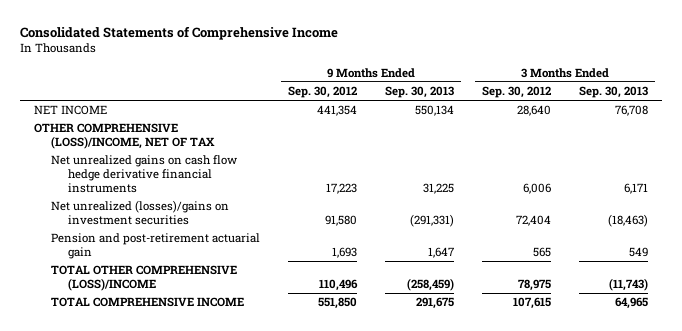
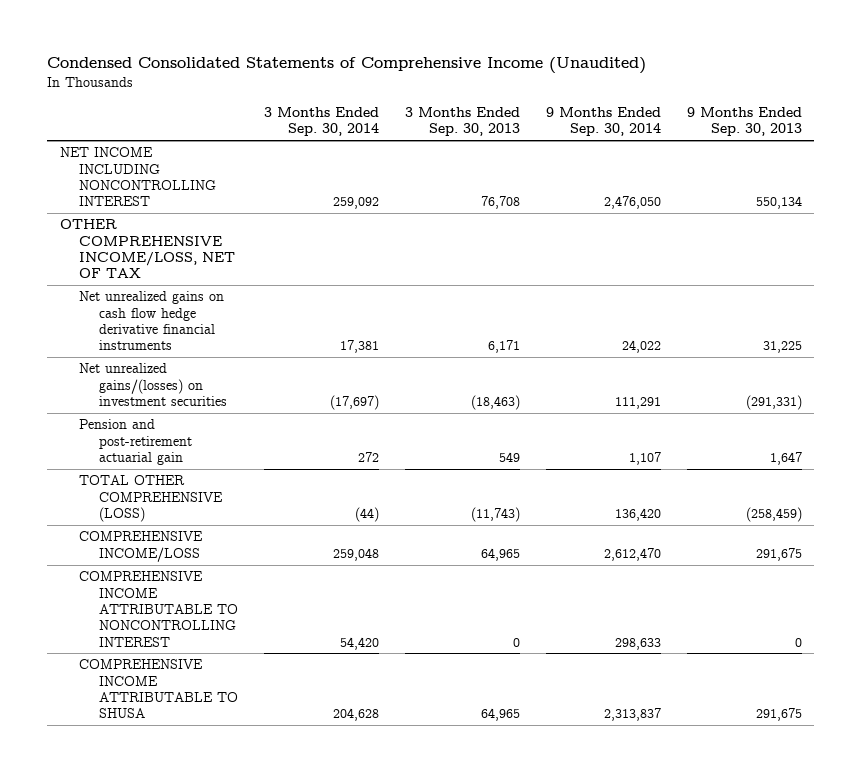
[19,26,338,41] Consolidated Statements of Comprehensive Income -> [46,57,646,75] Condensed Consolidated Statements of Comprehensive Income (Unaudited)
[287,86,357,99] Sep. 30, 2012 -> none
[481,86,551,99] Sep. 30, 2012 -> none
none -> [263,106,379,137] 3 Months Ended Sep. 30, 2014
none -> [545,106,661,137] 9 Months Ended Sep. 30, 2014
[33,105,107,116] NET INCOME -> [59,147,217,207] NET INCOME INCLUDING NONCONTROLLING INTEREST
[33,123,215,149] OTHER COMPREHENSIVE (LOSS)/INCOME, NET OF TAX -> [59,219,236,279] OTHER COMPREHENSIVE INCOME/LOSS, NET OF TAX
[50,200,229,225] Net unrealized (losses)/gains on investment securities -> [79,363,227,406] Net unrealized gains/(losses) on investment securities
[50,265,237,291] TOTAL OTHER COMPREHENSIVE (LOSS)/INCOME -> [79,475,223,522] TOTAL OTHER COMPREHENSIVE (LOSS)
[50,297,244,308] TOTAL COMPREHENSIVE INCOME -> [79,531,204,562] COMPREHENSIVE INCOME/LOSS
none -> [79,571,238,647] COMPREHENSIVE INCOME ATTRIBUTABLE TO NONCONTROLLING INTEREST
none -> [79,659,238,719] COMPREHENSIVE INCOME ATTRIBUTABLE TO SHUSA

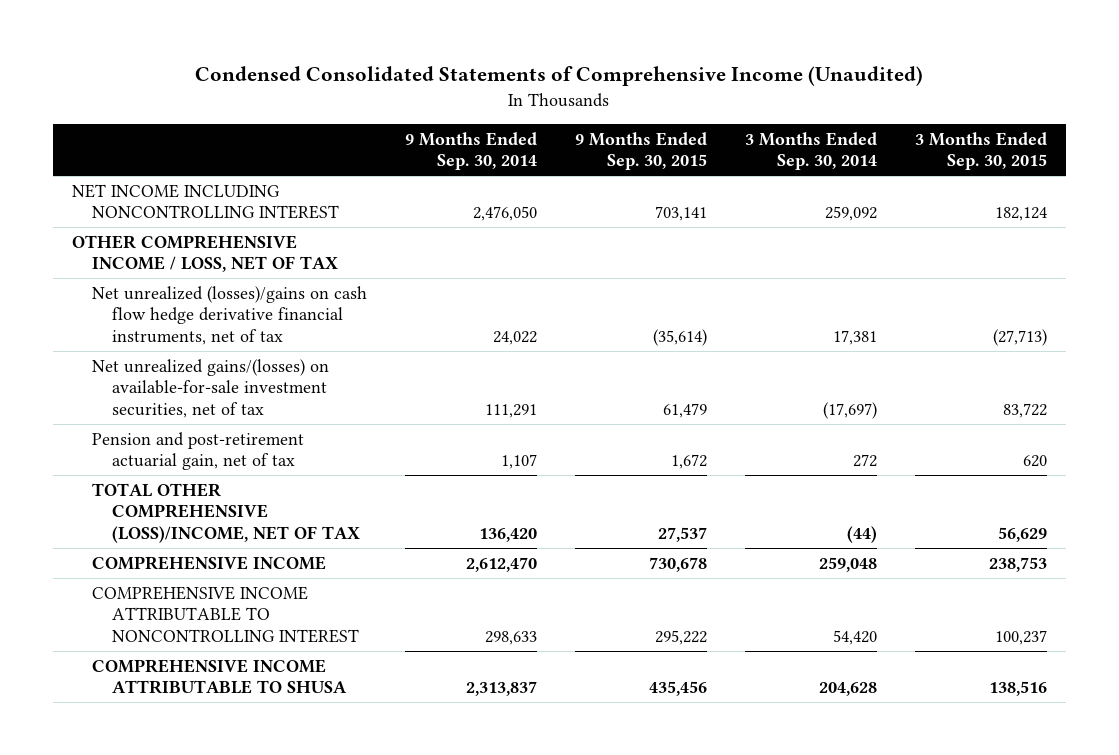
[404,106,520,137] 3 Months Ended Sep. 30, 2013 -> none
[686,106,802,137] 9 Months Ended Sep. 30, 2013 -> none
none -> [574,131,707,171] 9 Months Ended Sep. 30, 2015
none -> [914,131,1047,171] 3 Months Ended Sep. 30, 2015
[59,219,236,279] OTHER COMPREHENSIVE INCOME/LOSS, NET OF TAX -> [71,234,338,273] OTHER COMPREHENSIVE INCOME / LOSS, NET OF TAX
[79,291,225,351] Net unrealized gains on cash flow hedge derivative financial instruments -> [91,285,367,345] Net unrealized (losses)/gains on cash flow hedge derivative financial instruments, net of tax
[79,363,227,406] Net unrealized gains/(losses) on investment securities -> [91,358,329,418] Net unrealized gains/(losses) on available-for-sale investment securities, net of tax
[79,419,192,465] Pension and post-retirement actuarial gain -> [91,431,304,471] Pension and post-retirement actuarial gain, net of tax
[79,475,223,522] TOTAL OTHER COMPREHENSIVE (LOSS) -> [91,482,361,543] TOTAL OTHER COMPREHENSIVE (LOSS)/INCOME, NET OF TAX
[79,531,204,562] COMPREHENSIVE INCOME/LOSS -> [91,555,326,570] COMPREHENSIVE INCOME

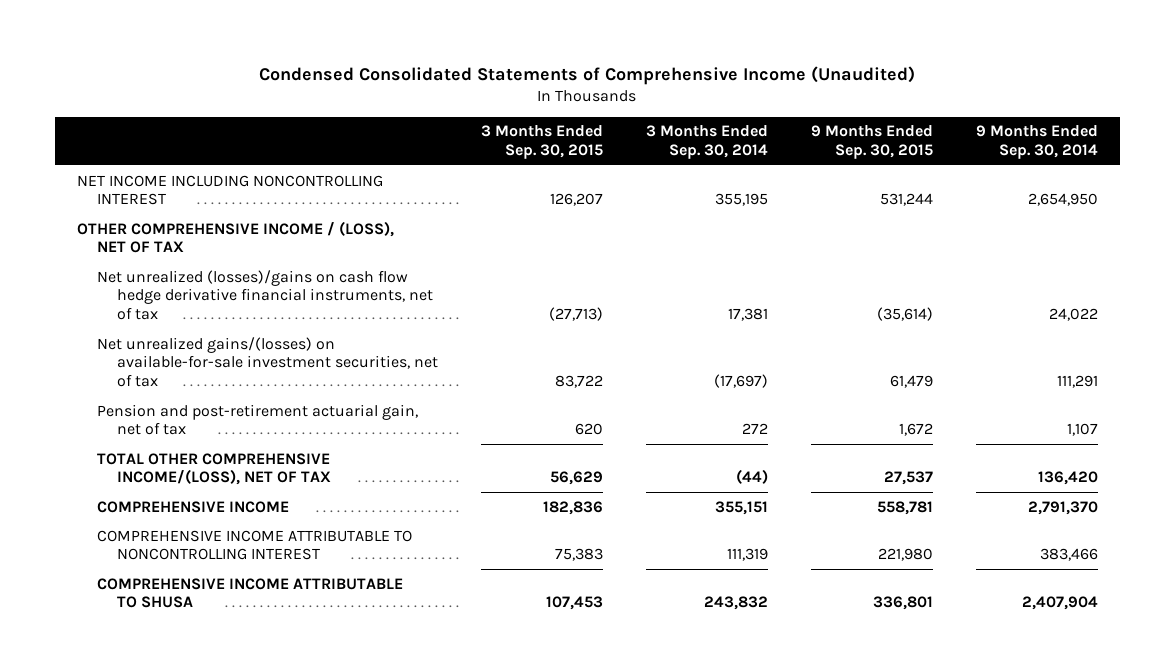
[472,206,537,222] 2,476,050 -> [1028,193,1099,207] 2,654,950
[654,206,707,222] 703,141 -> [879,193,933,207] 531,244
[824,206,877,222] 259,092 -> [714,193,768,207] 355,195
[994,207,1047,222] 182,124 -> [549,193,603,207] 126,207
[71,234,338,273] OTHER COMPREHENSIVE INCOME / LOSS, NET OF TAX -> [76,220,394,254] OTHER COMPREHENSIVE INCOME / (LOSS), NET OF TAX
[91,482,361,543] TOTAL OTHER COMPREHENSIVE (LOSS)/INCOME, NET OF TAX -> [96,452,331,486] TOTAL OTHER COMPREHENSIVE INCOME/(LOSS), NET OF TAX
[465,556,537,572] 2,612,470 -> [1028,500,1099,515] 2,791,370
[648,556,707,572] 730,678 -> [876,500,933,515] 558,781
[818,556,877,572] 259,048 -> [714,500,768,515] 355,151
[988,556,1047,572] 238,753 -> [542,500,603,515] 182,836
[484,630,537,645] 298,633 -> [1040,548,1099,562] 383,466
[654,629,707,645] 295,222 -> [877,548,933,562] 221,980
[832,629,877,645] 54,420 -> [726,548,768,562] 111,319
[994,629,1047,645] 100,237 -> [554,548,603,562] 75,383
[465,681,537,697] 2,313,837 -> [1022,596,1099,611] 2,407,904
[648,681,707,697] 435,456 -> [872,596,933,611] 336,801
[818,682,877,697] 204,628 -> [703,596,768,611] 243,832
[988,681,1047,697] 138,516 -> [545,596,603,611] 107,453

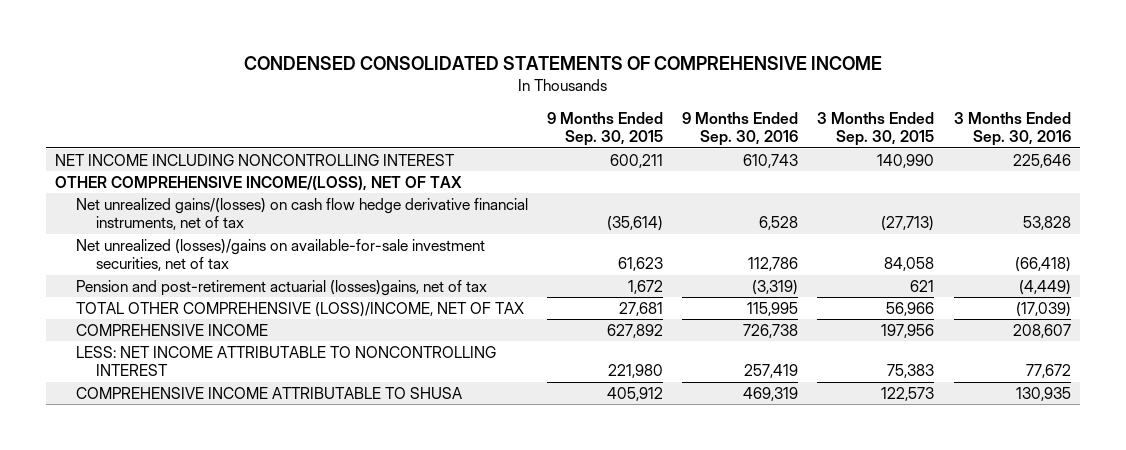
[259,65,916,85] Condensed Consolidated Statements of Comprehensive Income (Unaudited) -> [244,56,883,71] CONDENSED CONSOLIDATED STATEMENTS OF COMPREHENSIVE INCOME
[645,125,768,160] 3 Months Ended Sep. 30, 2014 -> none
[976,125,1099,160] 9 Months Ended Sep. 30, 2014 -> none
none -> [682,112,799,147] 9 Months Ended Sep. 30, 2016
none -> [953,112,1071,147] 3 Months Ended Sep. 30, 2016
[549,193,603,207] 126,207 -> [877,153,935,168] 140,990
[879,193,933,207] 531,244 -> [609,153,663,168] 600,211
[76,220,394,254] OTHER COMPREHENSIVE INCOME / (LOSS), NET OF TAX -> [55,175,463,191] OTHER COMPREHENSIVE INCOME/(LOSS), NET OF TAX
[96,269,433,321] Net unrealized (losses)/gains on cash flow hedge derivative financial instruments, net of tax -> [75,197,528,231] Net unrealized gains/(losses) on cash flow hedge derivative financial instruments, net of tax
[96,336,438,388] Net unrealized gains/(losses) on available-for-sale investment securities, net of tax -> [75,238,485,272] Net unrealized (losses)/gains on available-for-sale investment securities, net of tax
[554,375,603,389] 83,722 -> [884,257,935,272] 84,058
[889,375,933,389] 61,479 -> [617,257,663,272] 61,623
[96,403,418,436] Pension and post-retirement actuarial gain, net of tax -> [75,279,487,296] Pension and post-retirement actuarial (losses)gains, net of tax
[574,423,603,436] 620 -> [910,279,935,292] 621
[96,452,331,486] TOTAL OTHER COMPREHENSIVE INCOME/(LOSS), NET OF TAX -> [75,301,524,317] TOTAL OTHER COMPREHENSIVE (LOSS)/INCOME, NET OF TAX
[549,471,603,486] 56,629 -> [886,301,935,316] 56,966
[883,471,933,486] 27,537 -> [618,301,663,316] 27,681
[542,500,603,515] 182,836 -> [881,323,935,338] 197,956
[876,500,933,515] 558,781 -> [606,323,663,338] 627,892
[96,529,412,561] COMPREHENSIVE INCOME ATTRIBUTABLE TO NONCONTROLLING INTEREST -> [75,345,496,377] LESS: NET INCOME ATTRIBUTABLE TO NONCONTROLLING INTEREST
[545,596,603,611] 107,453 -> [881,386,935,401] 122,573
[872,596,933,611] 336,801 -> [606,386,663,401] 405,912

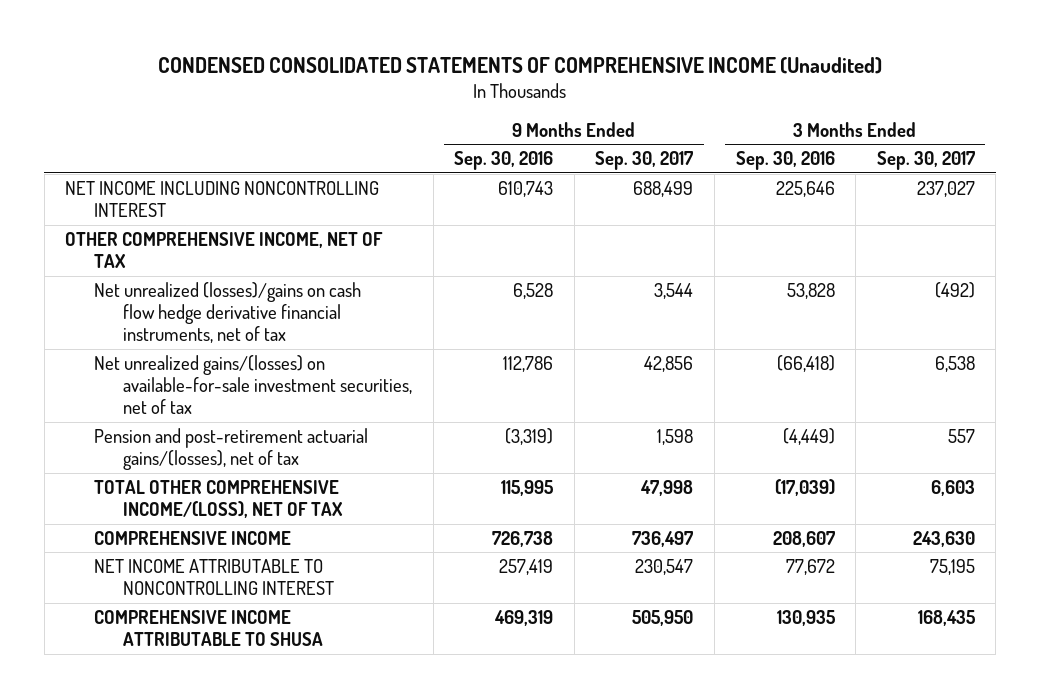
[244,56,883,71] CONDENSED CONSOLIDATED STATEMENTS OF COMPREHENSIVE INCOME -> [158,56,883,74] CONDENSED CONSOLIDATED STATEMENTS OF COMPREHENSIVE INCOME (Unaudited)
[546,112,663,147] 9 Months Ended Sep. 30, 2015 -> none
[817,112,935,147] 3 Months Ended Sep. 30, 2015 -> none
none -> [595,151,694,171] Sep. 30, 2017
none -> [876,151,975,171] Sep. 30, 2017
[55,175,463,191] OTHER COMPREHENSIVE INCOME/(LOSS), NET OF TAX -> [65,231,384,269] OTHER COMPREHENSIVE INCOME, NET OF TAX
[75,197,528,231] Net unrealized gains/(losses) on cash flow hedge derivative financial instruments, net of tax -> [94,281,362,344] Net unrealized (losses)/gains on cash flow hedge derivative financial instruments, net of tax
[75,238,485,272] Net unrealized (losses)/gains on available-for-sale investment securities, net of tax -> [94,354,413,415] Net unrealized gains/(losses) on available-for-sale investment securities, net of tax
[75,279,487,296] Pension and post-retirement actuarial (losses)gains, net of tax -> [94,427,369,471] Pension and post-retirement actuarial gains/(losses), net of tax
[75,301,524,317] TOTAL OTHER COMPREHENSIVE (LOSS)/INCOME, NET OF TAX -> [94,479,344,519] TOTAL OTHER COMPREHENSIVE INCOME/(LOSS), NET OF TAX
[75,345,496,377] LESS: NET INCOME ATTRIBUTABLE TO NONCONTROLLING INTEREST -> [94,558,335,596] NET INCOME ATTRIBUTABLE TO NONCONTROLLING INTEREST

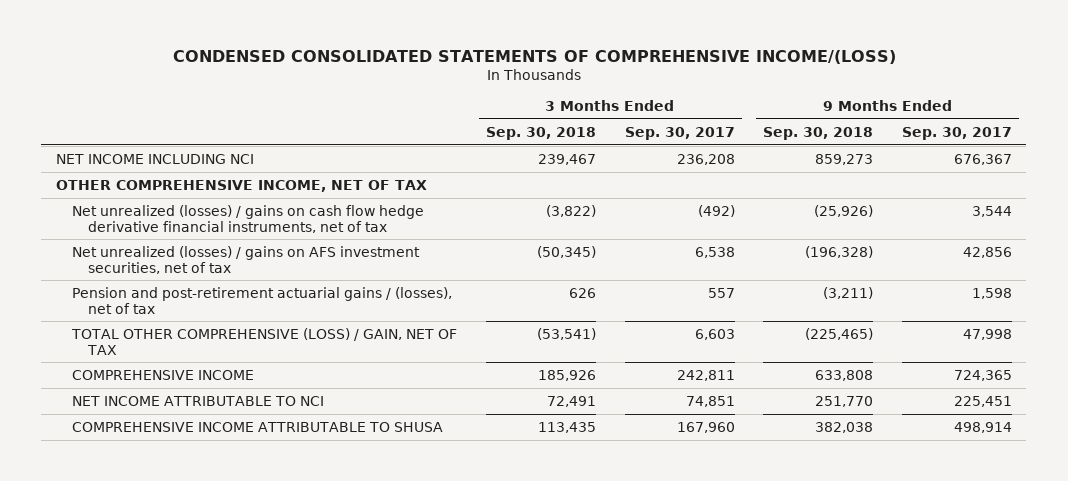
[158,56,883,74] CONDENSED CONSOLIDATED STATEMENTS OF COMPREHENSIVE INCOME (Unaudited) -> [172,50,896,65] CONDENSED CONSOLIDATED STATEMENTS OF COMPREHENSIVE INCOME/(LOSS)
[454,151,554,171] Sep. 30, 2016 -> none
[735,151,835,171] Sep. 30, 2016 -> none
none -> [485,126,596,140] Sep. 30, 2018
none -> [763,126,874,140] Sep. 30, 2018
[65,180,380,218] NET INCOME INCLUDING NONCONTROLLING INTEREST -> [55,153,254,164] NET INCOME INCLUDING NCI
[633,180,694,197] 688,499 -> [953,153,1012,165] 676,367
[916,180,975,197] 237,027 -> [676,153,735,165] 236,208
[94,281,362,344] Net unrealized (losses)/gains on cash flow hedge derivative financial instruments, net of tax -> [72,204,425,233] Net unrealized (losses) / gains on cash flow hedge derivative financial instruments, net of tax
[94,354,413,415] Net unrealized gains/(losses) on available-for-sale investment securities, net of tax -> [72,245,421,274] Net unrealized (losses) / gains on AFS investment securities, net of tax
[94,427,369,471] Pension and post-retirement actuarial gains/(losses), net of tax -> [72,286,453,314] Pension and post-retirement actuarial gains / (losses), net of tax
[94,479,344,519] TOTAL OTHER COMPREHENSIVE INCOME/(LOSS), NET OF TAX -> [71,327,458,355] TOTAL OTHER COMPREHENSIVE (LOSS) / GAIN, NET OF TAX
[632,530,694,547] 736,497 -> [953,369,1012,381] 724,365
[912,530,975,547] 243,630 -> [676,369,735,381] 242,811
[94,558,335,596] NET INCOME ATTRIBUTABLE TO NONCONTROLLING INTEREST -> [72,395,325,406] NET INCOME ATTRIBUTABLE TO NCI
[635,558,694,575] 230,547 -> [953,395,1012,407] 225,451
[929,558,975,575] 75,195 -> [685,395,735,407] 74,851
[632,609,694,626] 505,950 -> [953,421,1012,433] 498,914
[917,609,975,626] 168,435 -> [676,421,735,433] 167,960

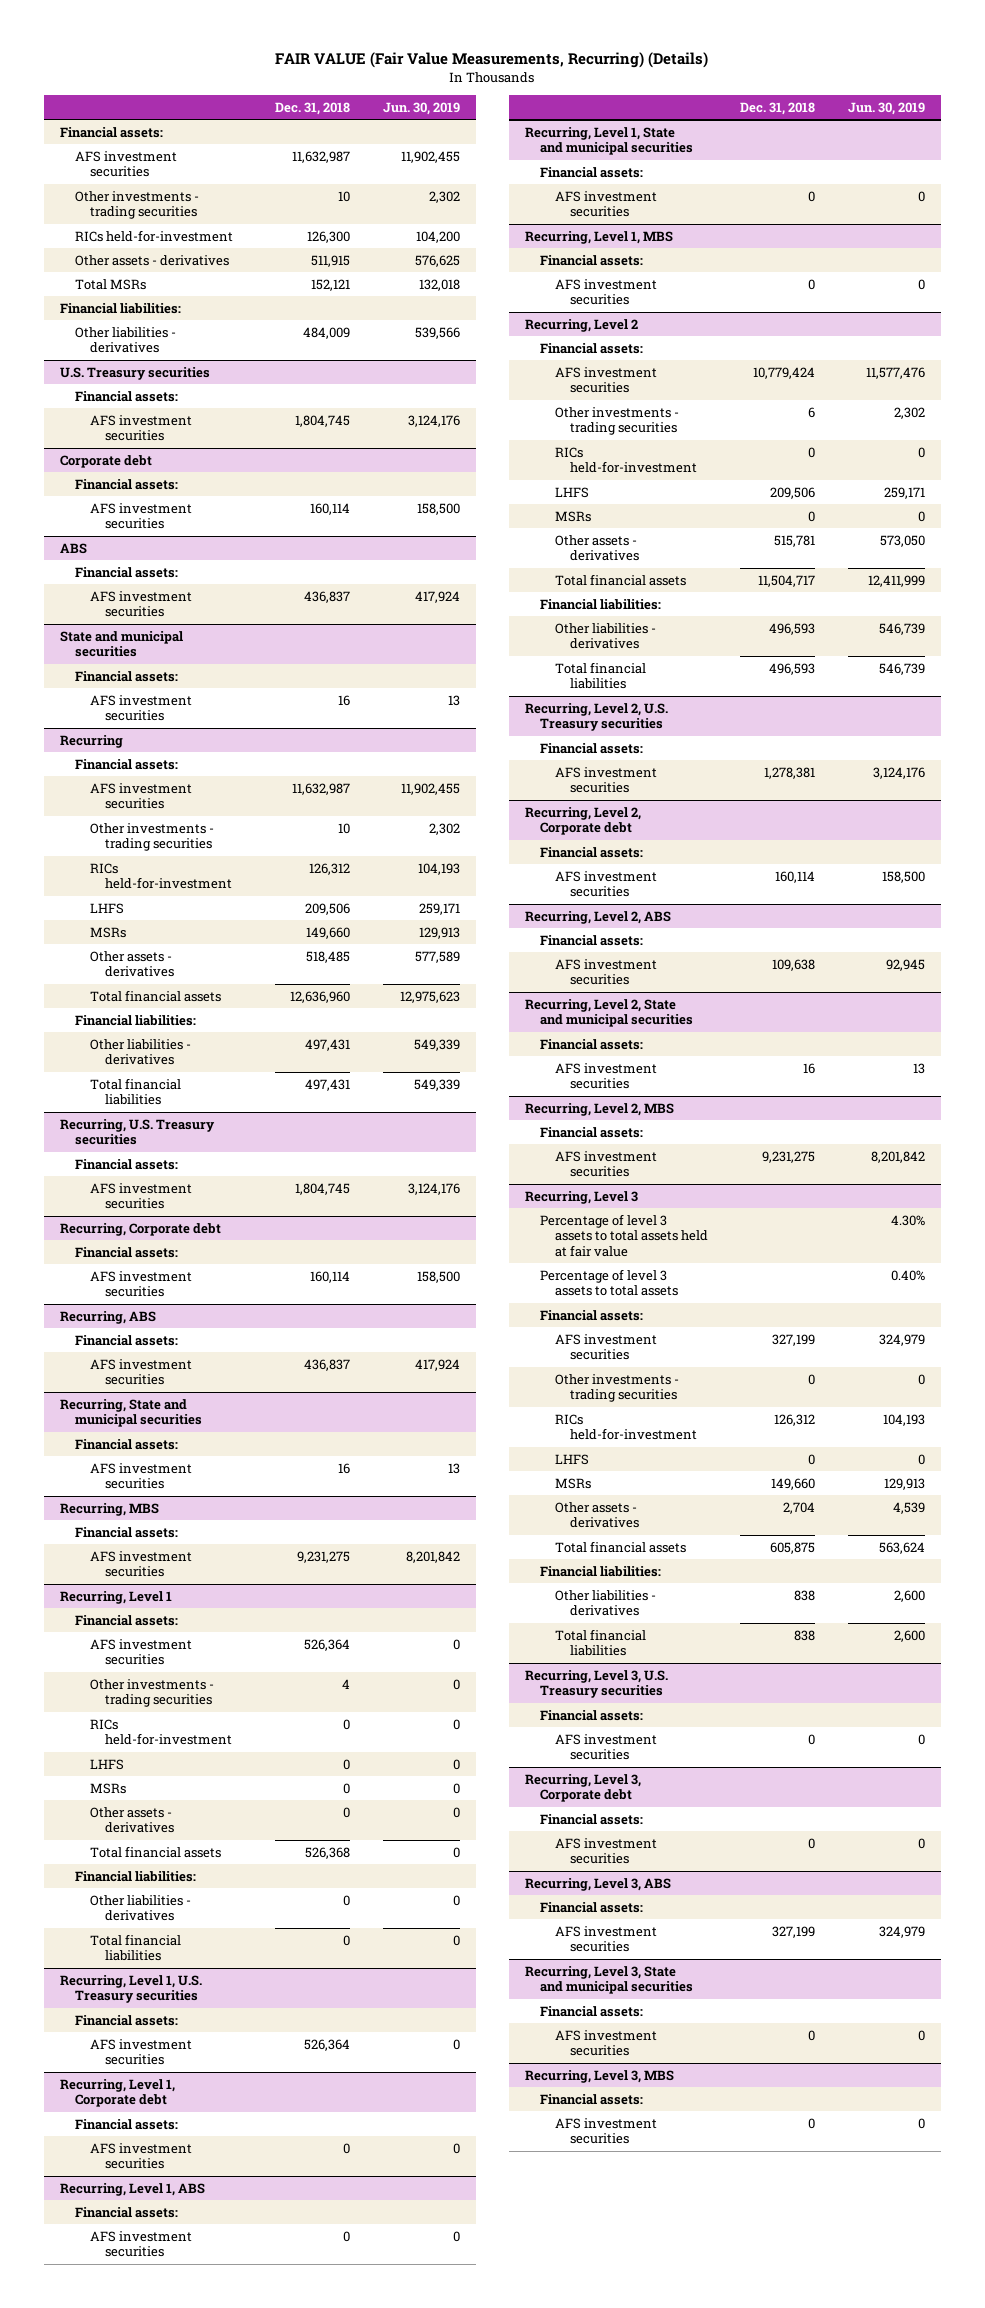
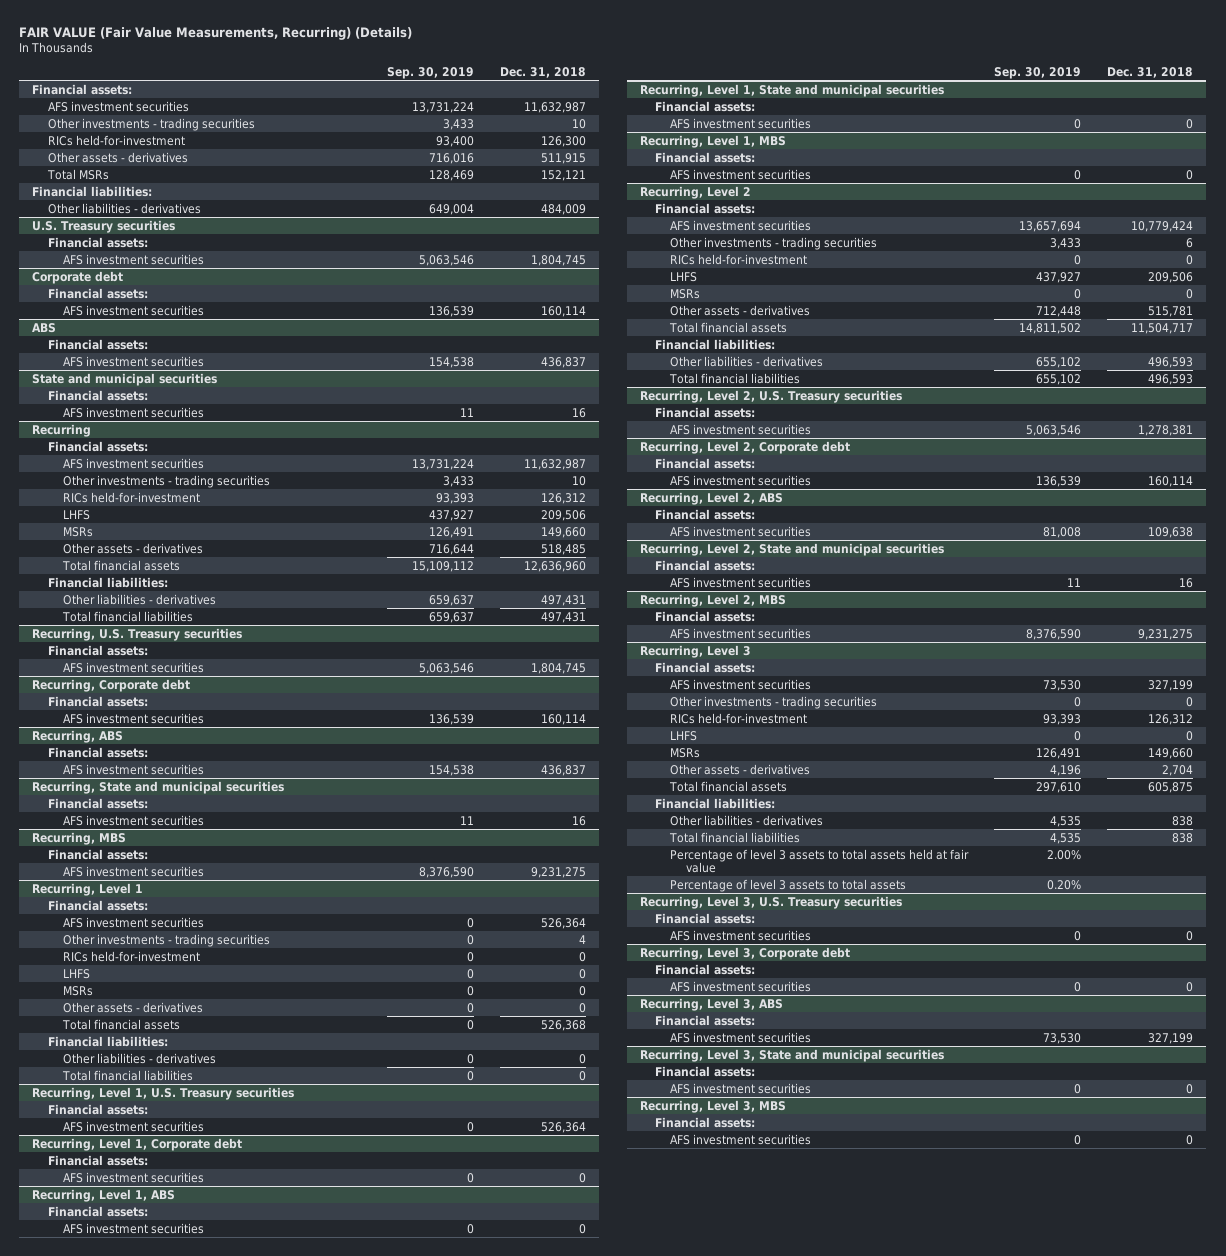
[382,101,460,115] Jun. 30, 2019 -> none
none -> [386,67,474,80] Sep. 30, 2019
[539,1213,708,1258] Percentage of level 3 assets to total assets held at fair value -> [670,848,970,873] Percentage of level 3 assets to total assets held at fair value
[539,1268,678,1297] Percentage of level 3 assets to total assets -> [670,878,907,892] Percentage of level 3 assets to total assets

